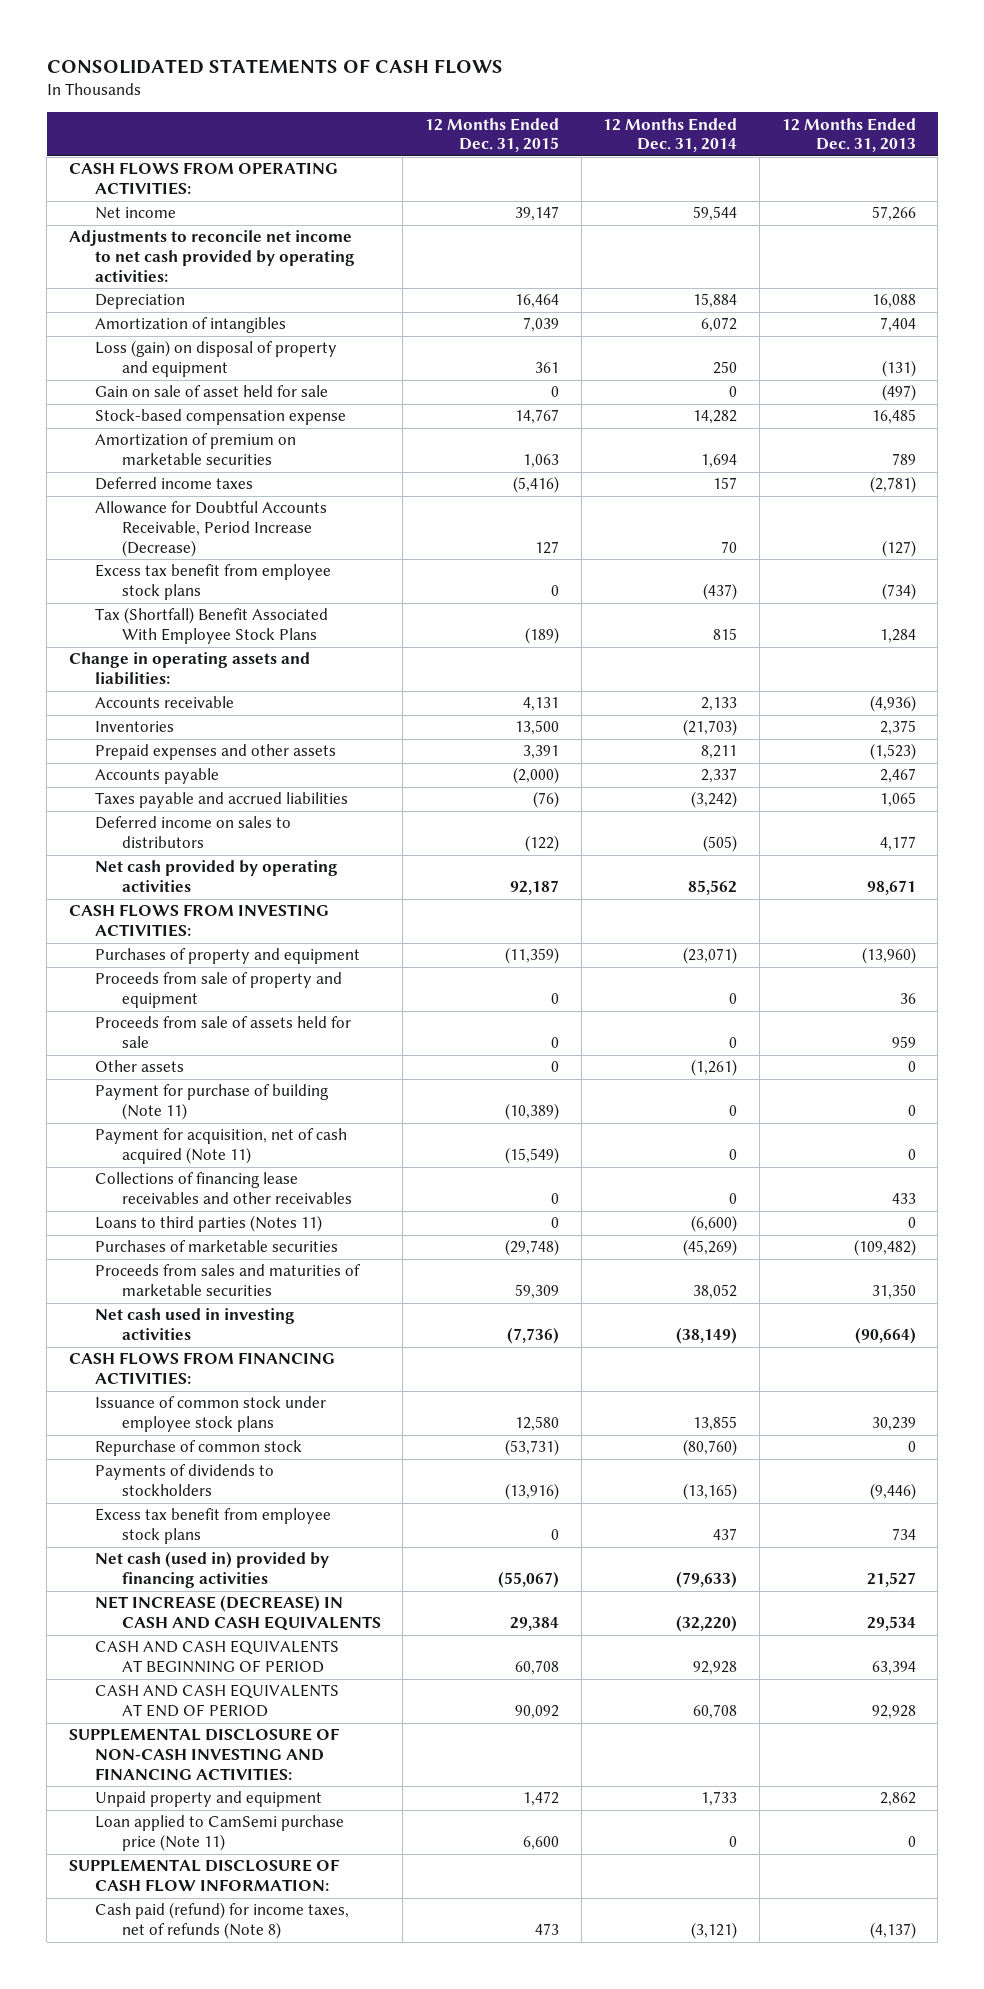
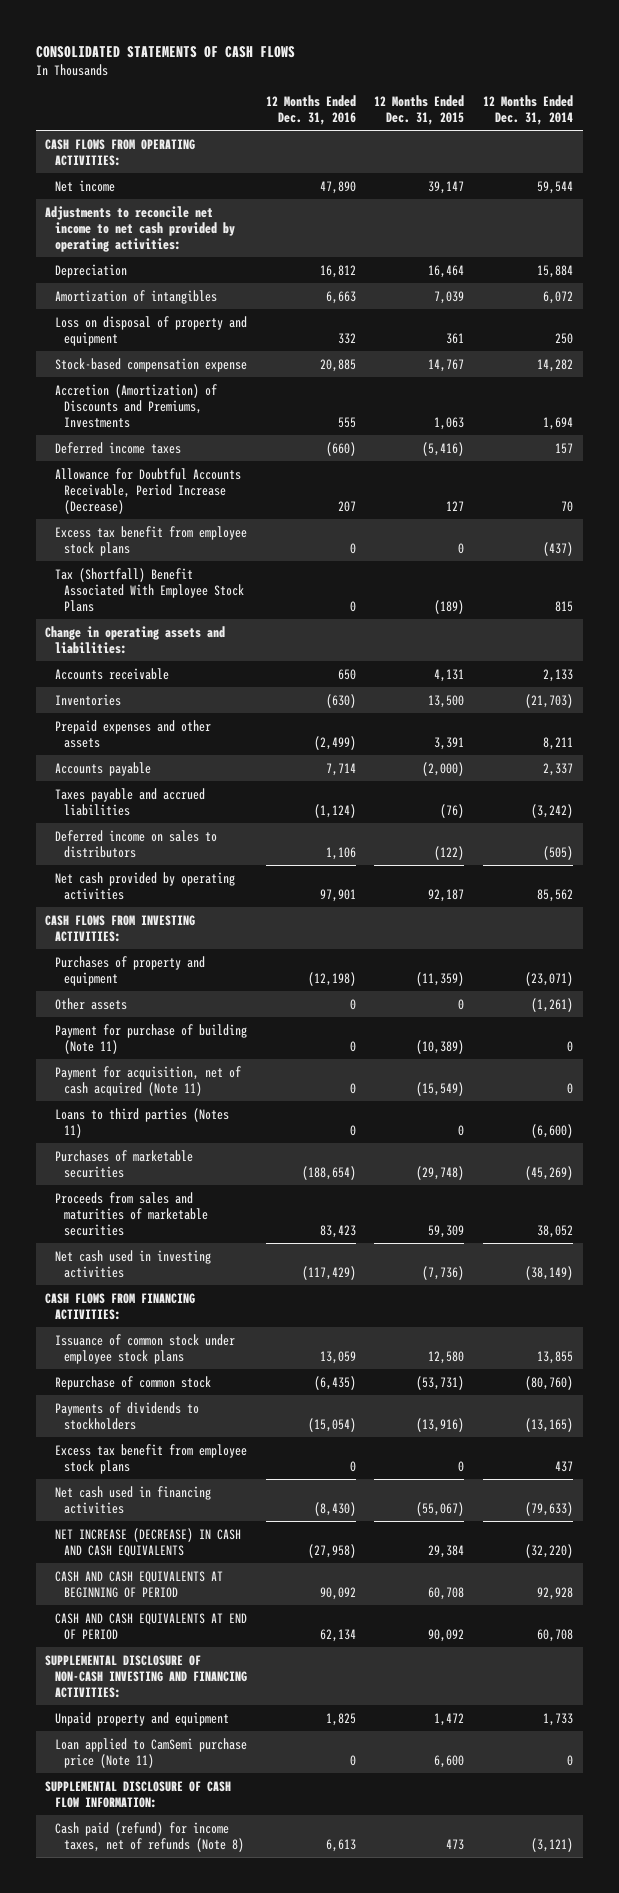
[781,117,916,153] 12 Months Ended Dec. 31, 2013 -> none
none -> [265,94,356,125] 12 Months Ended Dec. 31, 2016
[95,385,329,398] Gain on sale of asset held for sale -> none
[95,340,338,378] Loss (gain) on disposal of property and equipment -> [54,315,247,346] Loss on disposal of property and equipment
[95,433,297,466] Amortization of premium on marketable securities -> [54,383,217,428] Accretion (Amortization) of Discounts and Premiums, Investments
[95,972,343,1009] Proceeds from sale of property and equipment -> none
[95,1016,352,1049] Proceeds from sale of assets held for sale -> none
[95,1172,352,1205] Collections of financing lease receivables and other receivables -> none
[95,1551,330,1589] Net cash (used in) provided by financing activities -> [54,1485,211,1514] Net cash used in financing activities

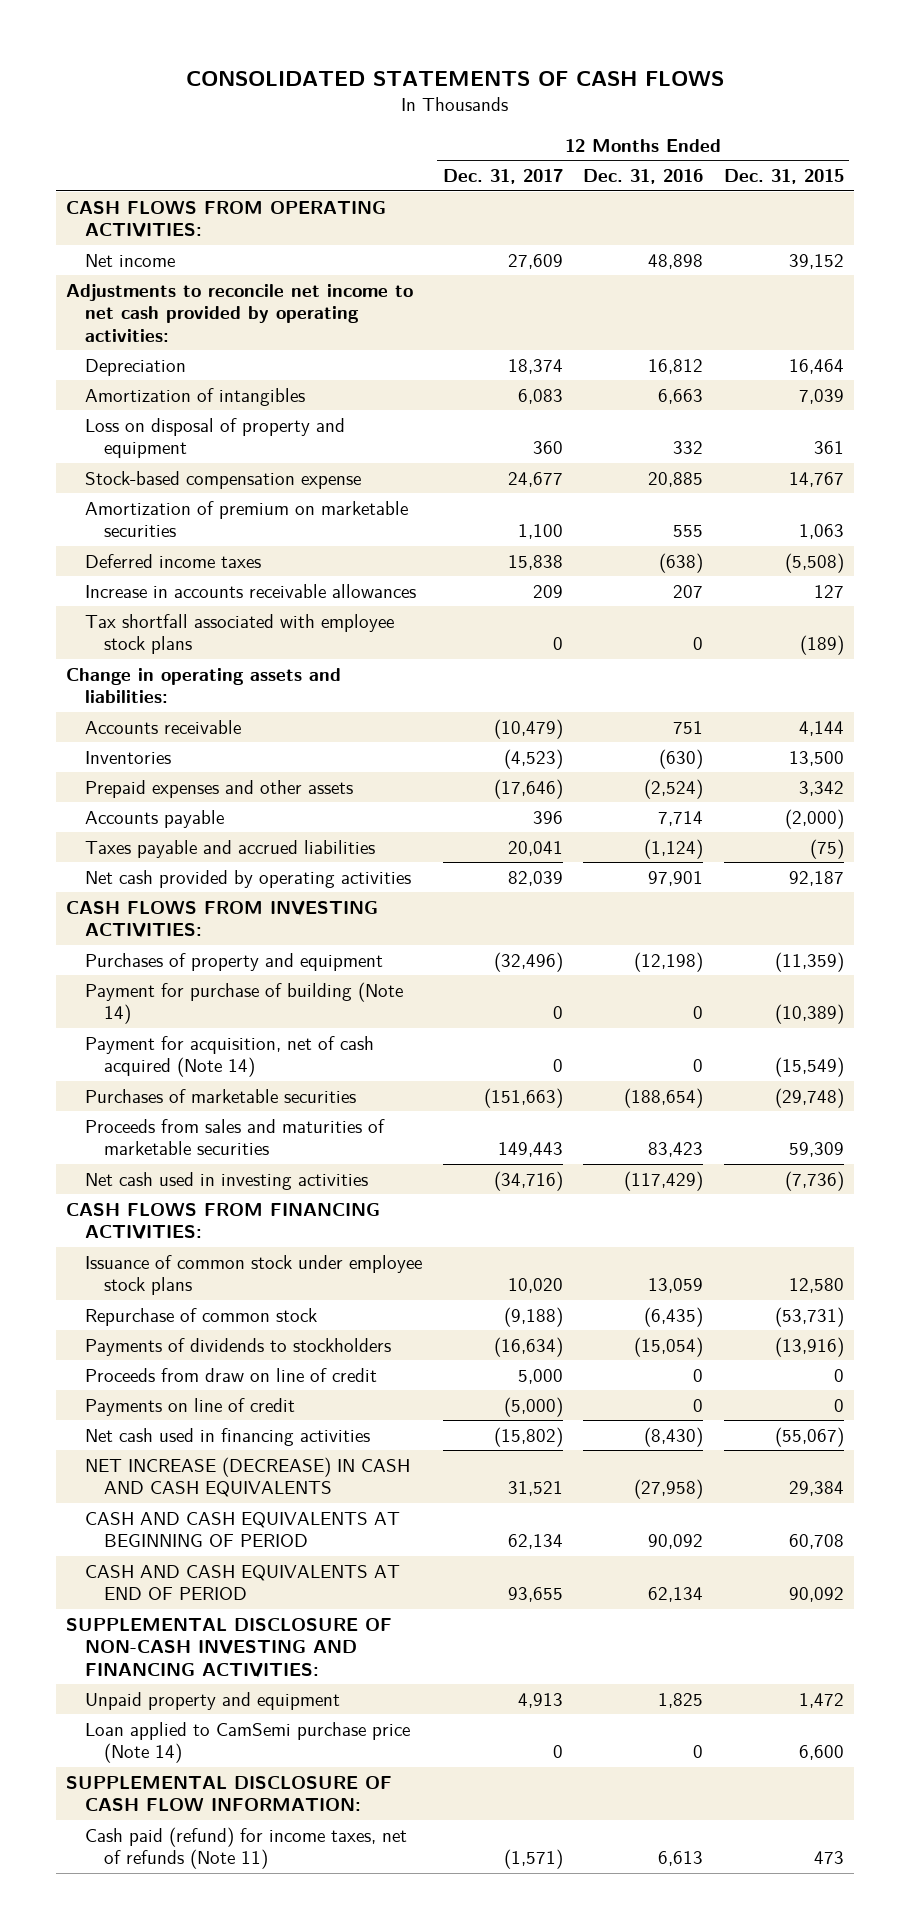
[483,94,574,125] 12 Months Ended Dec. 31, 2014 -> none
none -> [442,169,563,185] Dec. 31, 2017
[319,180,356,194] 47,890 -> [648,253,704,269] 48,898
[428,180,465,194] 39,147 -> [788,253,844,269] 39,152
[54,525,247,556] Excess tax benefit from employee stock plans -> none
[54,383,217,428] Accretion (Amortization) of Discounts and Premiums, Investments -> [84,500,408,538] Amortization of premium on marketable securities
[325,441,356,456] (660) -> [659,552,704,573] (638)
[422,441,465,456] (5,416) -> [784,552,844,573] (5,508)
[54,467,241,514] Allowance for Doubtful Accounts Receivable, Period Increase (Decrease) -> [84,583,416,598] Increase in accounts receivable allowances
[54,567,245,612] Tax (Shortfall) Benefit Associated With Employee Stock Plans -> [84,613,394,655] Tax shortfall associated with employee stock plans
[337,668,356,680] 650 -> [673,720,704,734] 751
[434,668,465,682] 4,131 -> [798,720,844,736] 4,144
[313,735,356,750] (2,499) -> [644,778,704,799] (2,524)
[434,736,465,750] 3,391 -> [798,780,844,796] 3,342
[54,829,217,858] Deferred income on sales to distributors -> none
[440,803,465,818] (76) -> [809,838,844,859] (75)
[54,997,127,1010] Other assets -> none
[54,1107,229,1138] Loans to third parties (Notes 11) -> none
[54,1023,247,1054] Payment for purchase of building (Note 11) -> [84,981,403,1025] Payment for purchase of building (Note 14)
[54,1065,241,1096] Payment for acquisition, net of cash acquired (Note 11) -> [84,1035,374,1078] Payment for acquisition, net of cash acquired (Note 14)
[54,1443,247,1474] Excess tax benefit from employee stock plans -> none
none -> [84,1367,377,1382] Proceeds from draw on line of credit
none -> [84,1397,295,1416] Payments on line of credit
[54,1737,247,1768] Loan applied to CamSemi purchase price (Note 11) -> [84,1721,410,1764] Loan applied to CamSemi purchase price (Note 14)
[54,1821,245,1852] Cash paid (refund) for income taxes, net of refunds (Note 8) -> [84,1826,407,1870] Cash paid (refund) for income taxes, net of refunds (Note 11)

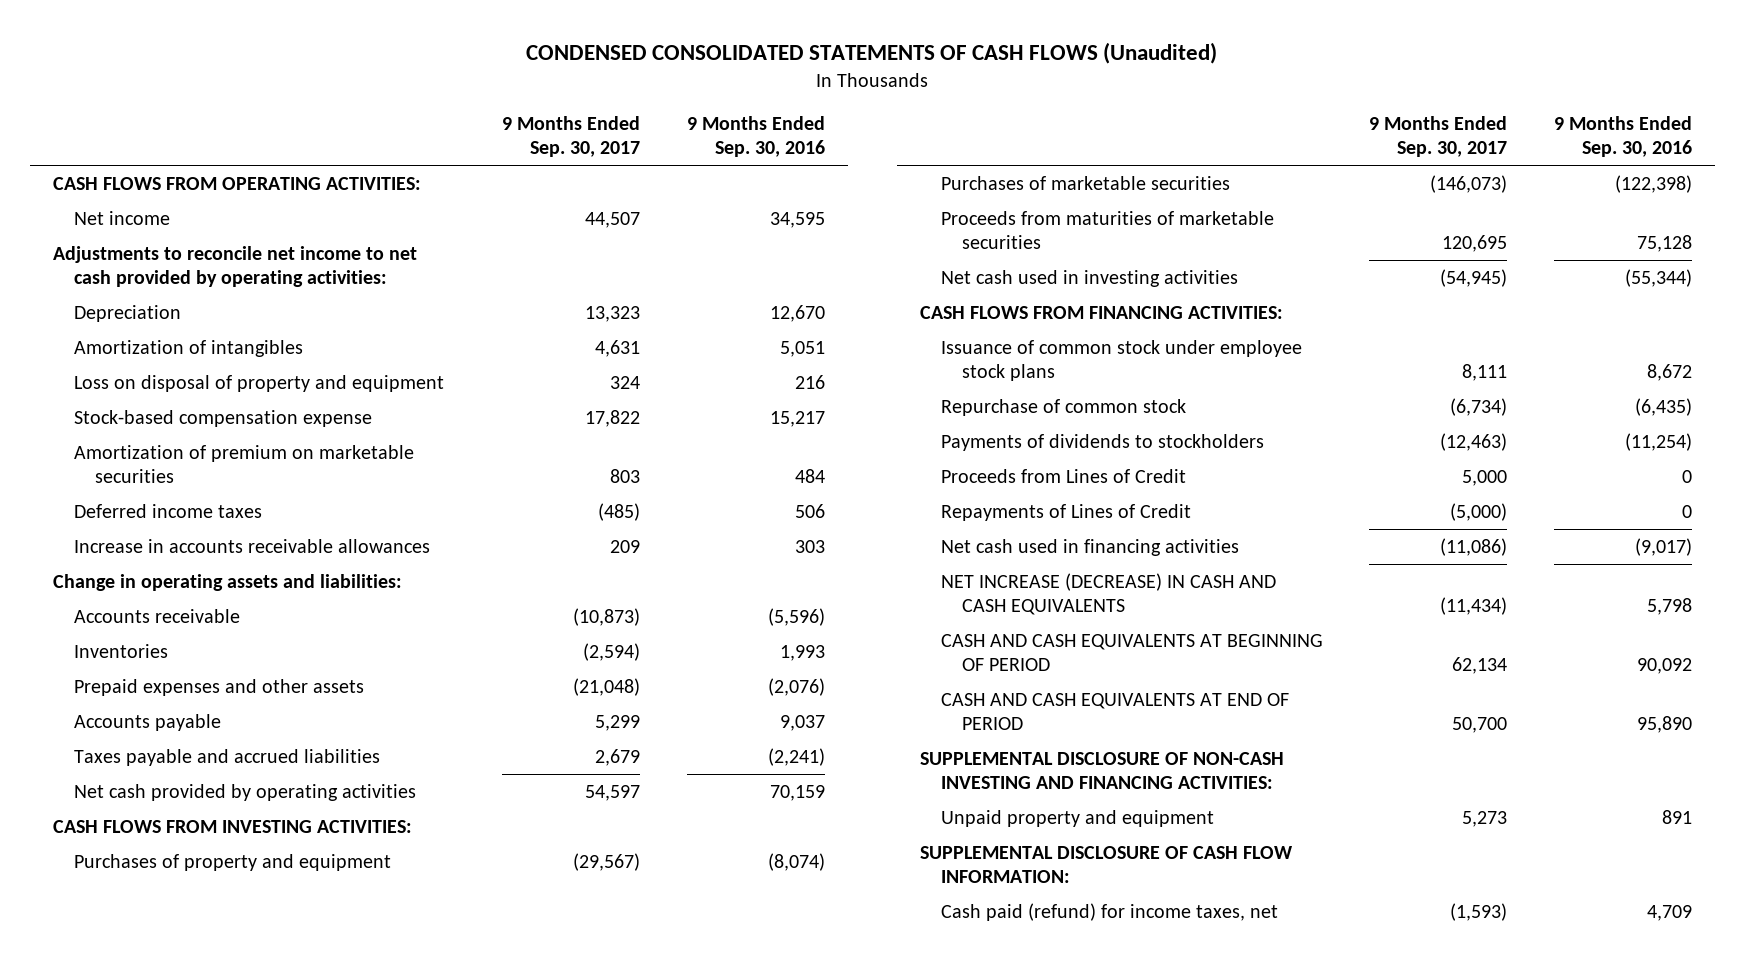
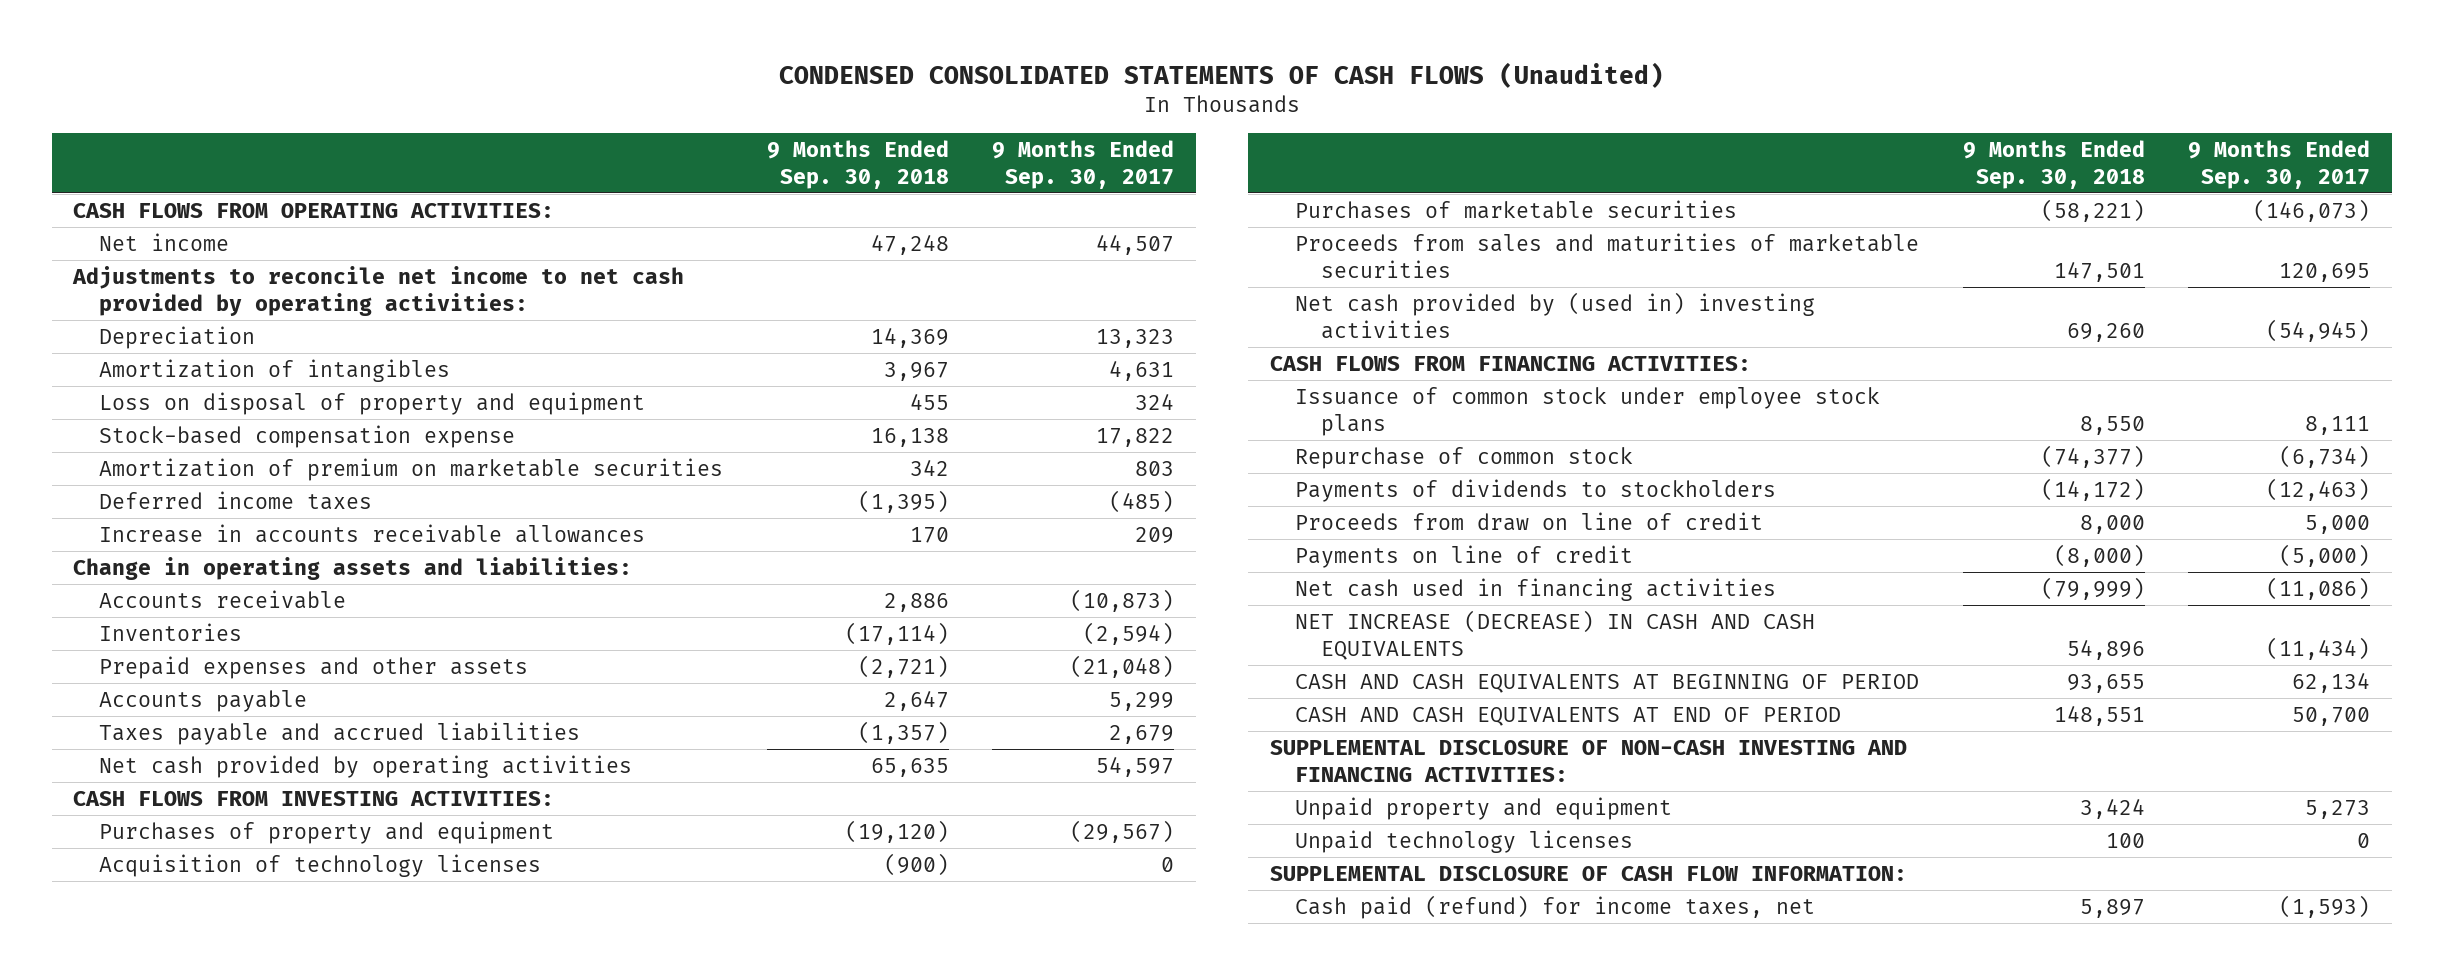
[686,116,825,158] 9 Months Ended Sep. 30, 2016 -> none
none -> [766,139,949,189] 9 Months Ended Sep. 30, 2018
none -> [99,853,542,877] Acquisition of technology licenses
[941,210,1275,249] Proceeds from maturities of marketable securities -> [1295,232,1920,278] Proceeds from sales and maturities of marketable securities
[941,269,1239,287] Net cash used in investing activities -> [1295,291,1816,339] Net cash provided by (used in) investing activities
[941,468,1187,483] Proceeds from Lines of Credit -> [1295,511,1764,531] Proceeds from draw on line of credit
[941,503,1192,521] Repayments of Lines of Credit -> [1295,544,1634,568] Payments on line of credit
none -> [1295,829,1634,853] Unpaid technology licenses

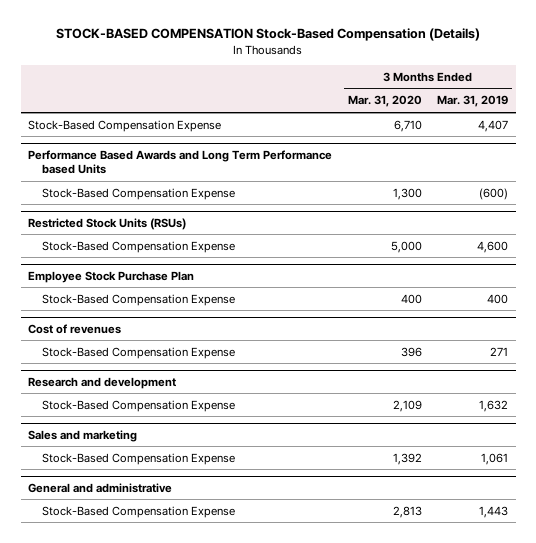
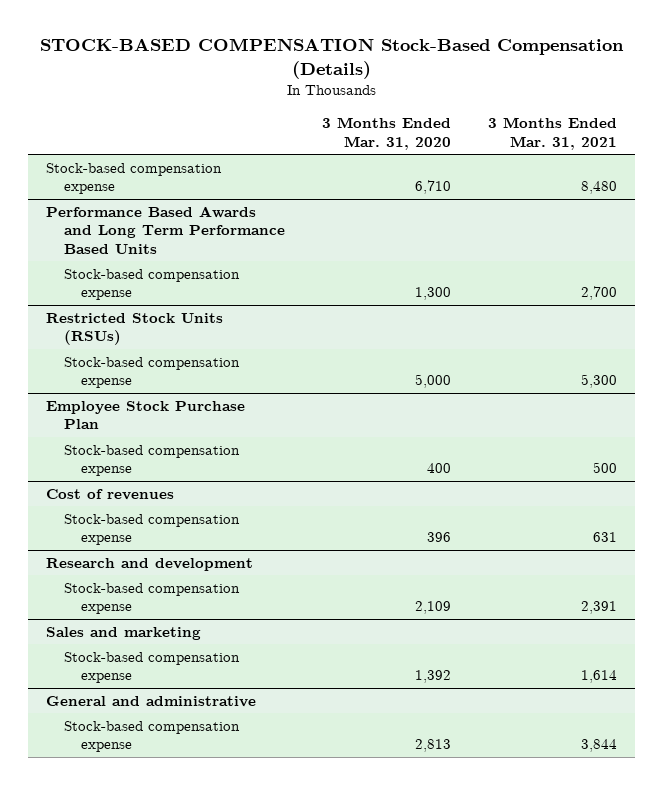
[437,95,509,108] Mar. 31, 2019 -> none
none -> [487,117,617,150] 3 Months Ended Mar. 31, 2021
[28,119,222,132] Stock-Based Compensation Expense -> [46,162,223,195] Stock-based compensation expense
[28,149,333,175] Performance Based Awards and Long Term Performance based Units -> [46,205,285,254] Performance Based Awards and Long Term Performance Based Units
[42,187,236,200] Stock-Based Compensation Expense -> [63,268,240,301] Stock-based compensation expense
[42,240,236,253] Stock-Based Compensation Expense -> [63,356,240,389] Stock-based compensation expense
[42,293,236,306] Stock-Based Compensation Expense -> [63,444,240,477] Stock-based compensation expense
[42,346,236,359] Stock-Based Compensation Expense -> [63,513,240,546] Stock-based compensation expense
[42,399,236,412] Stock-Based Compensation Expense -> [63,582,240,615] Stock-based compensation expense
[42,452,236,465] Stock-Based Compensation Expense -> [63,651,240,684] Stock-based compensation expense
[42,505,236,518] Stock-Based Compensation Expense -> [63,720,240,753] Stock-based compensation expense

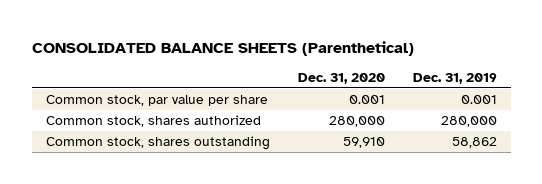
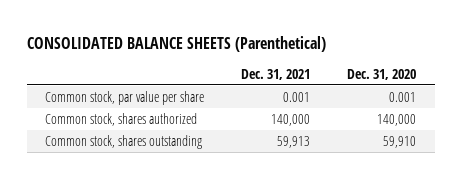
[412,72,497,84] Dec. 31, 2019 -> none
none -> [241,68,311,80] Dec. 31, 2021
[328,116,385,128] 280,000 -> [377,114,417,127] 140,000

